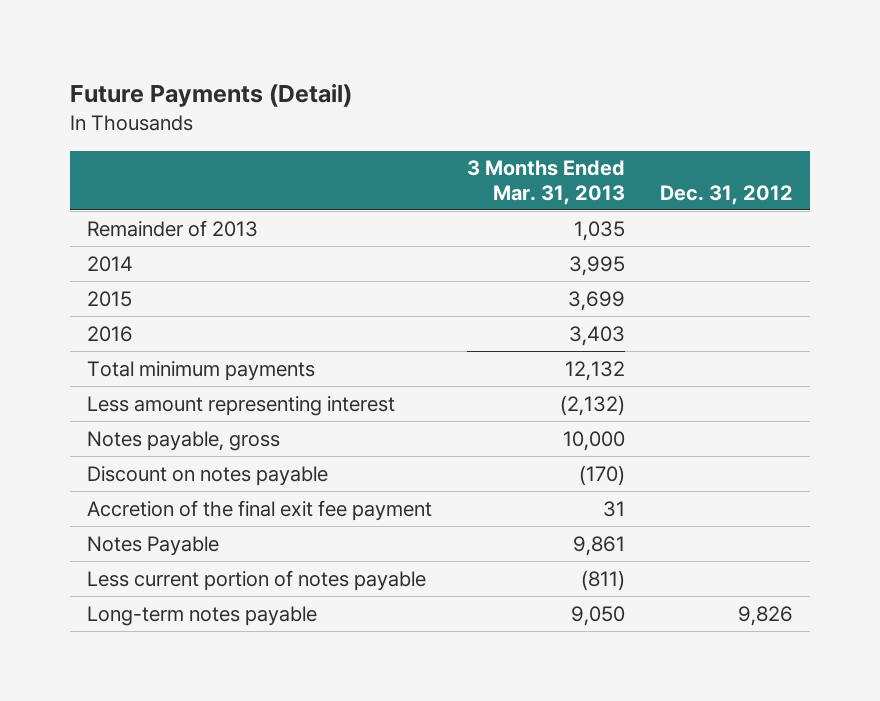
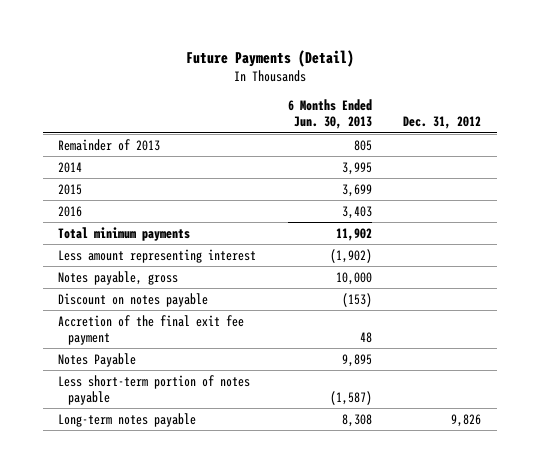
[467,160,626,205] 3 Months Ended Mar. 31, 2013 -> none
none -> [287,99,372,130] 6 Months Ended Jun. 30, 2013
[87,569,427,591] Less current portion of notes payable -> [58,374,251,405] Less short-term portion of notes payable

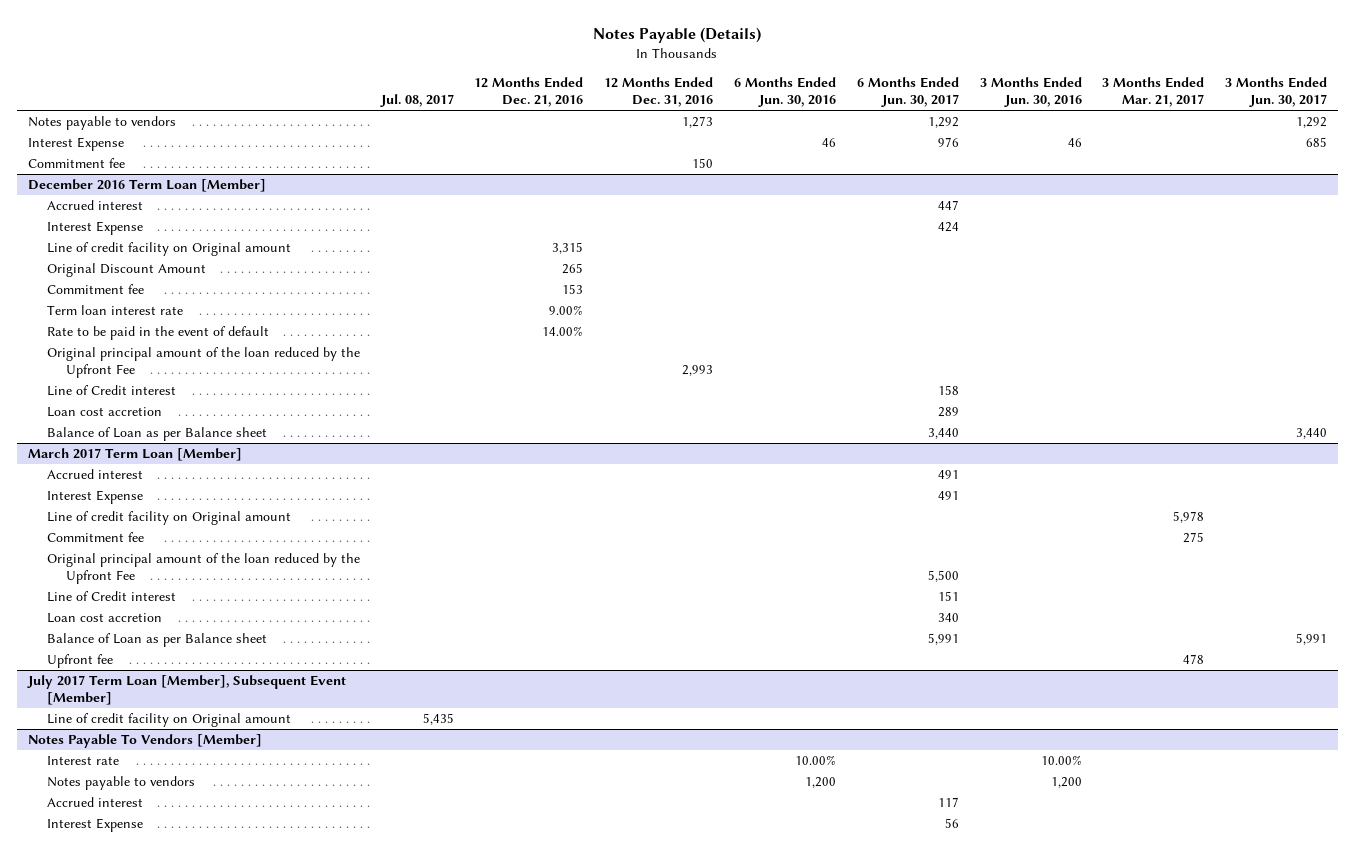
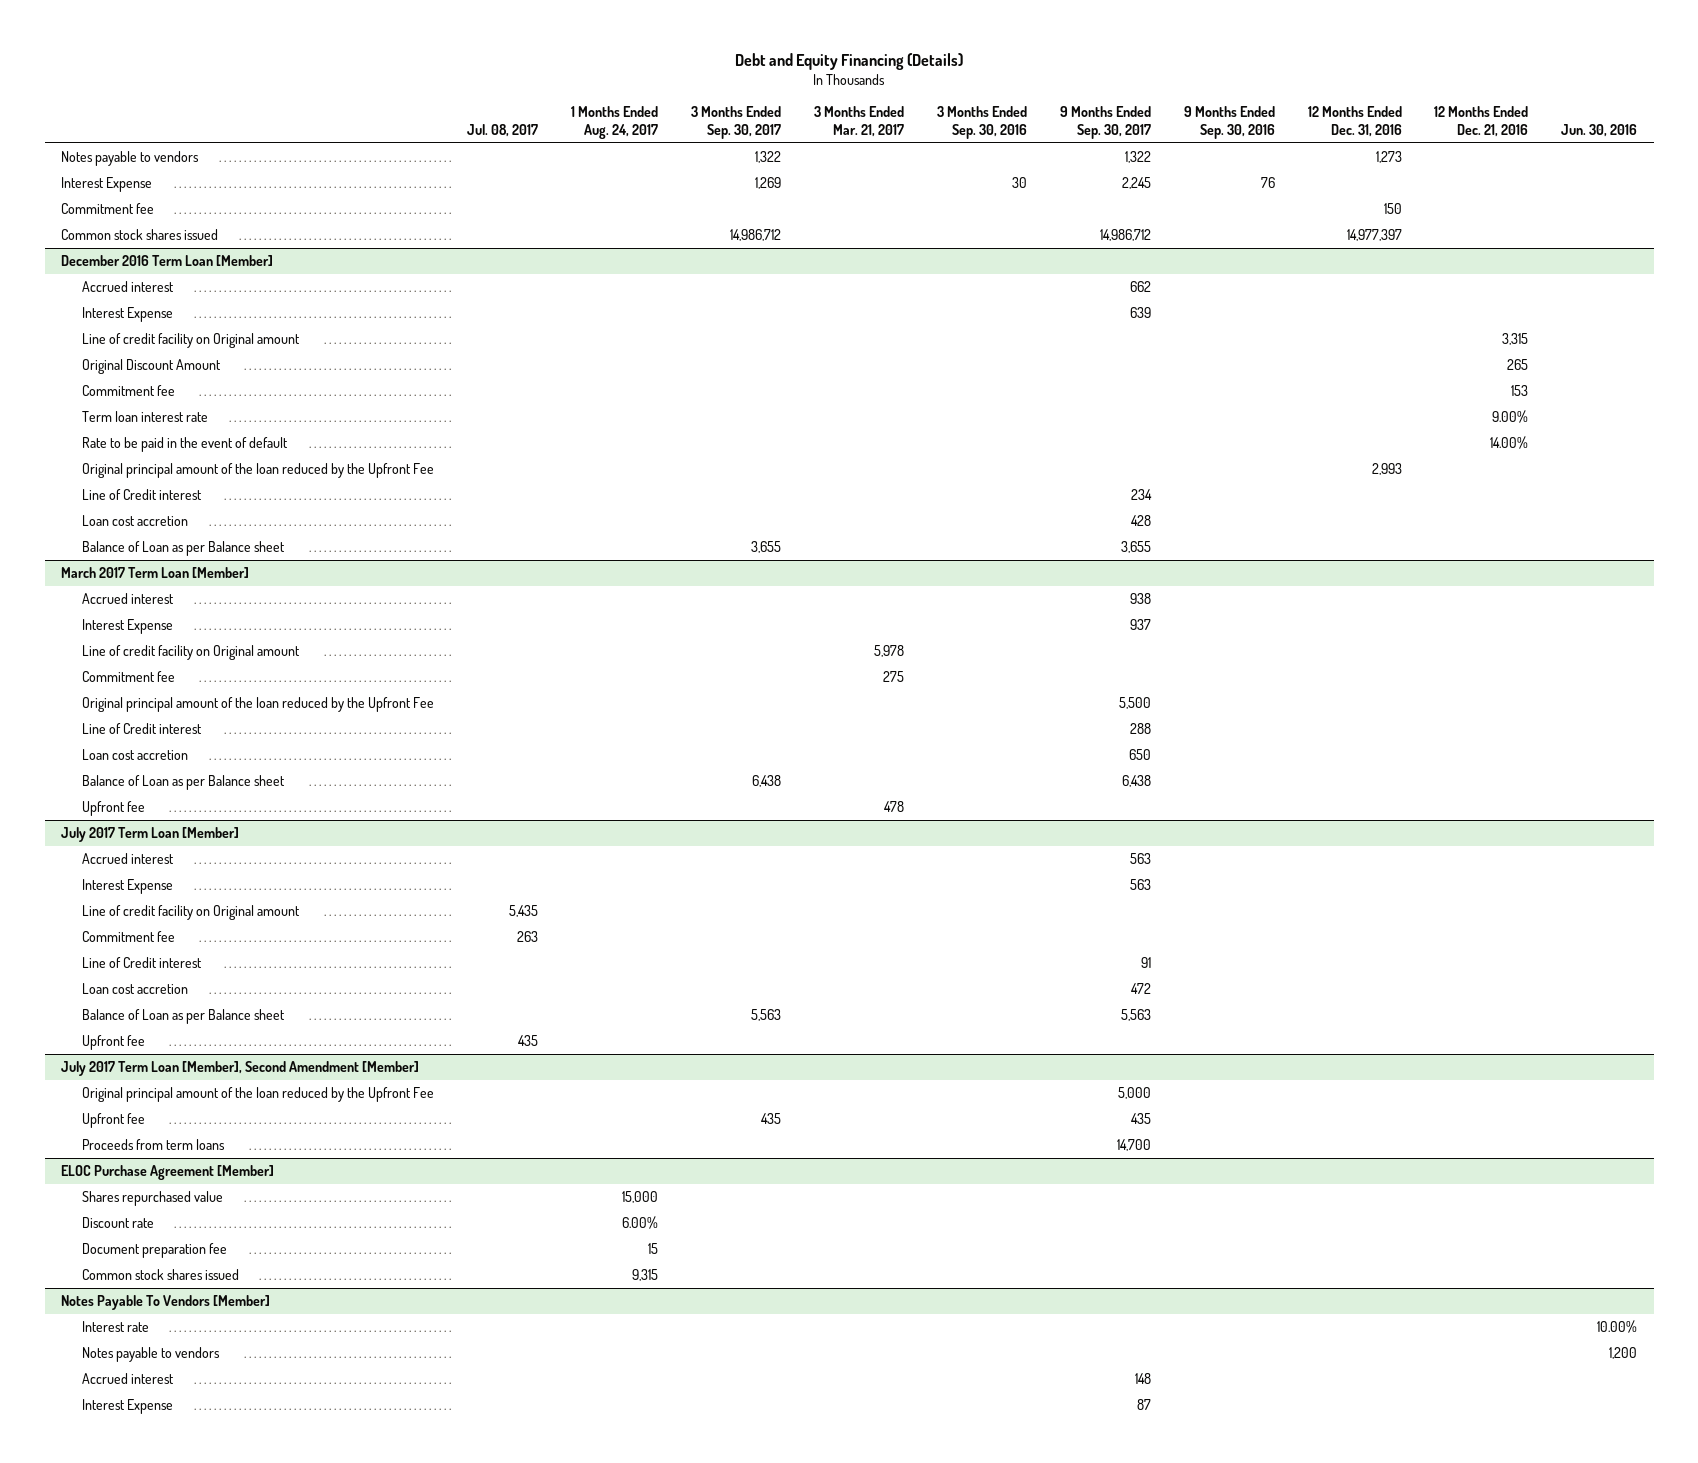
[593,27,762,44] Notes Payable (Details) -> [735,53,964,71] Debt and Equity Financing (Details)
[733,77,836,108] 6 Months Ended Jun. 30, 2016 -> none
[856,77,959,108] 6 Months Ended Jun. 30, 2017 -> none
[979,77,1082,108] 3 Months Ended Jun. 30, 2016 -> none
[1225,77,1328,108] 3 Months Ended Jun. 30, 2017 -> none
none -> [571,106,659,140] 1 Months Ended Aug. 24, 2017
none -> [690,106,781,140] 3 Months Ended Sep. 30, 2017
none -> [936,106,1027,140] 3 Months Ended Sep. 30, 2016
none -> [1059,106,1151,140] 9 Months Ended Sep. 30, 2017
none -> [1183,106,1275,140] 9 Months Ended Sep. 30, 2016
none -> [1561,124,1638,138] Jun. 30, 2016
none -> [61,228,219,240] Common stock shares issued
[26,675,346,706] July 2017 Term Loan [Member], Subsequent Event [Member] -> [61,826,240,842] July 2017 Term Loan [Member]
none -> [82,852,175,864] Accrued interest
none -> [82,878,174,894] Interest Expense
none -> [82,930,176,942] Commitment fee
none -> [82,956,203,968] Line of Credit interest
none -> [82,982,189,994] Loan cost accretion
none -> [82,1008,286,1024] Balance of Loan as per Balance sheet
none -> [82,1034,146,1050] Upfront fee
none -> [61,1060,420,1076] July 2017 Term Loan [Member], Second Amendment [Member]
none -> [82,1086,435,1102] Original principal amount of the loan reduced by the Upfront Fee
none -> [82,1112,146,1128] Upfront fee
none -> [82,1138,226,1150] Proceeds from term loans
none -> [61,1164,275,1180] ELOC Purchase Agreement [Member]
none -> [82,1190,224,1206] Shares repurchased value
none -> [82,1216,155,1228] Discount rate
none -> [82,1242,228,1258] Document preparation fee
none -> [82,1268,240,1280] Common stock shares issued

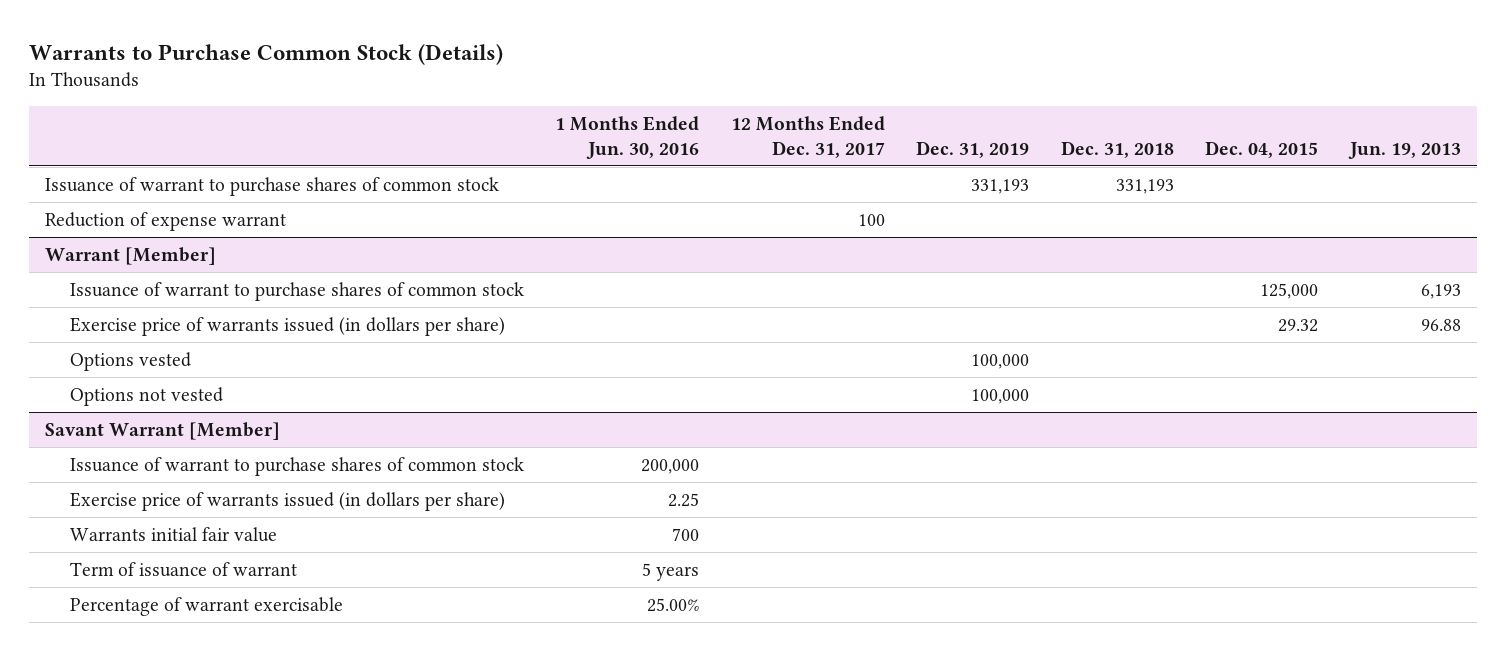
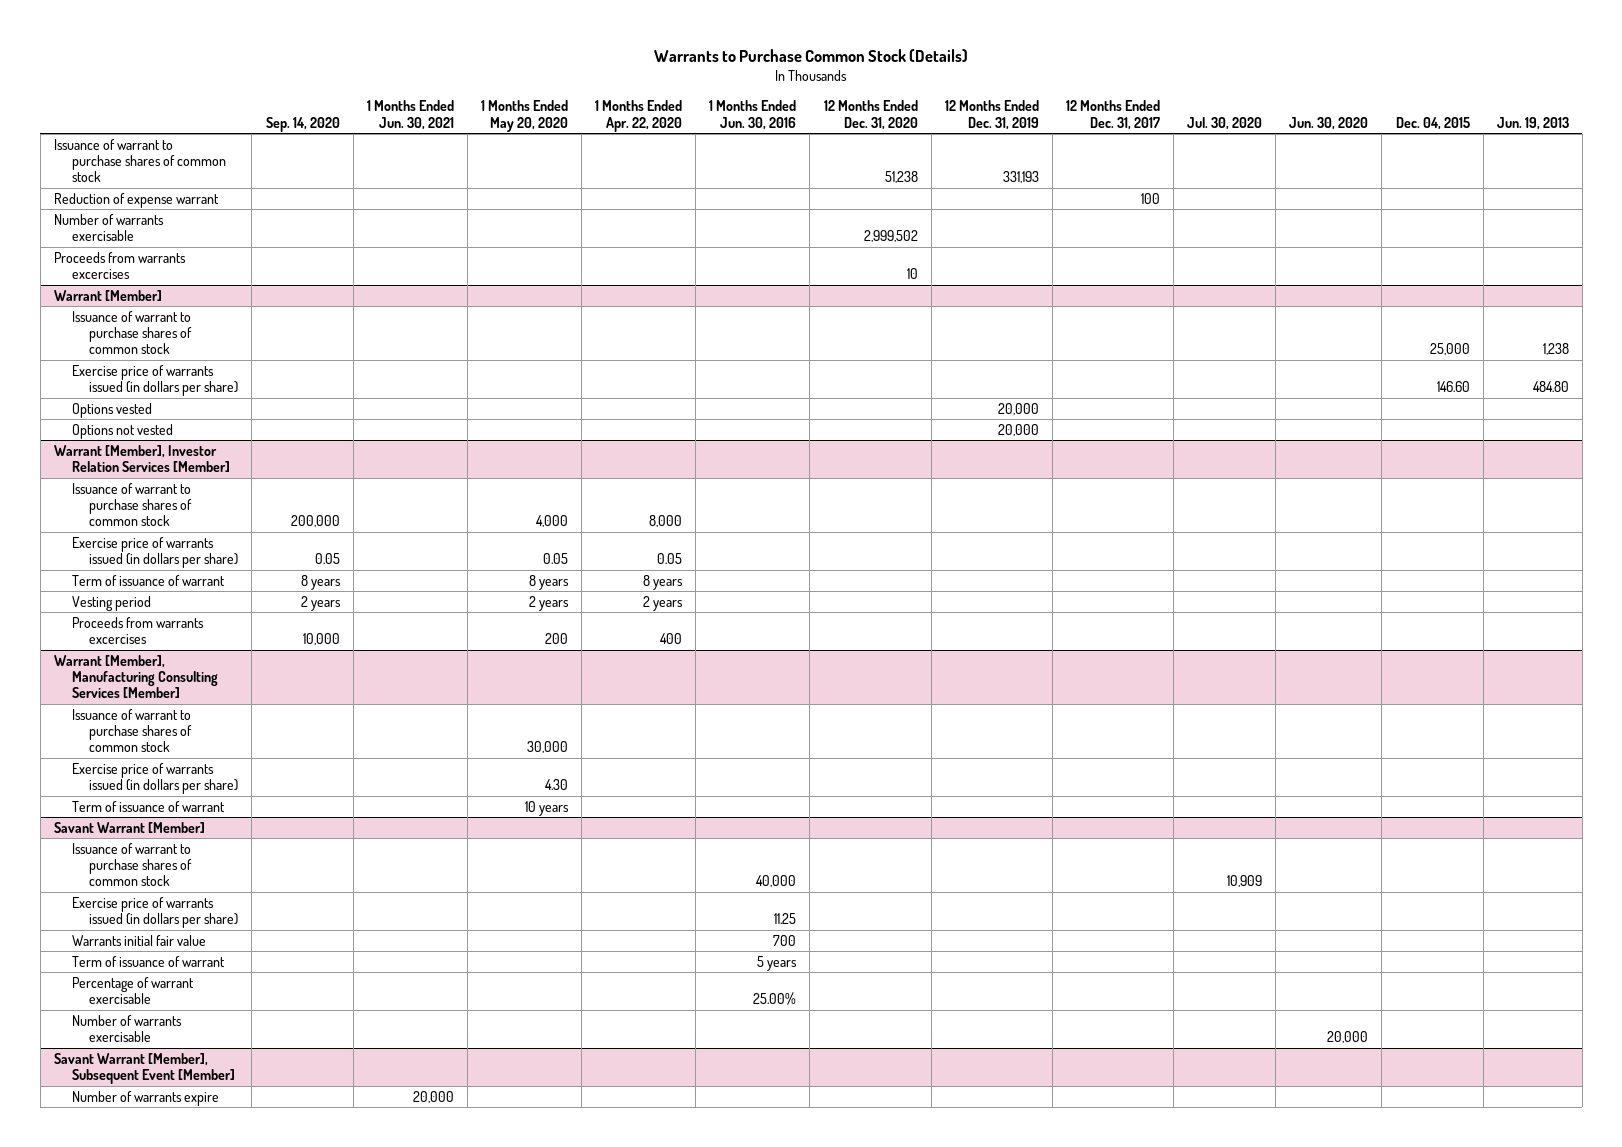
[916,141,1030,159] Dec. 31, 2019 -> none
[1060,141,1174,159] Dec. 31, 2018 -> none
none -> [265,116,340,132] Sep. 14, 2020
none -> [366,100,454,130] 1 Months Ended Jun. 30, 2021
none -> [480,100,568,132] 1 Months Ended May 20, 2020
none -> [595,100,683,132] 1 Months Ended Apr. 22, 2020
none -> [823,100,918,130] 12 Months Ended Dec. 31, 2020
none -> [944,100,1039,130] 12 Months Ended Dec. 31, 2019
none -> [1187,116,1263,130] Jul. 30, 2020
none -> [1289,116,1369,130] Jun. 30, 2020
none -> [53,213,164,242] Number of warrants exercisable
none -> [53,251,186,280] Proceeds from warrants excercises
[1260,282,1319,299] 125,000 -> [1429,343,1470,356] 25,000
[1420,283,1461,299] 6,193 -> [1542,343,1569,356] 1,238
[1278,318,1319,332] 29.32 -> [1436,381,1470,393] 146.60
[1420,318,1461,331] 96.88 -> [1532,381,1569,393] 484.80
none -> [53,444,230,473] Warrant [Member], Investor Relation Services [Member]
none -> [71,482,193,527] Issuance of warrant to purchase shares of common stock
none -> [71,536,239,569] Exercise price of warrants issued (in dollars per share)
none -> [71,574,225,586] Term of issuance of warrant
none -> [71,595,151,611] Vesting period
none -> [71,616,204,645] Proceeds from warrants excercises
none -> [53,654,218,699] Warrant [Member], Manufacturing Consulting Services [Member]
none -> [71,708,193,753] Issuance of warrant to purchase shares of common stock
none -> [71,762,239,795] Exercise price of warrants issued (in dollars per share)
none -> [71,800,225,812] Term of issuance of warrant
[641,458,700,474] 200,000 -> [756,875,797,888] 40,000
[668,492,700,507] 2.25 -> [774,913,797,925] 11.25
none -> [71,1014,182,1043] Number of warrants exercisable
none -> [53,1052,235,1085] Savant Warrant [Member], Subsequent Event [Member]
none -> [71,1090,219,1106] Number of warrants expire

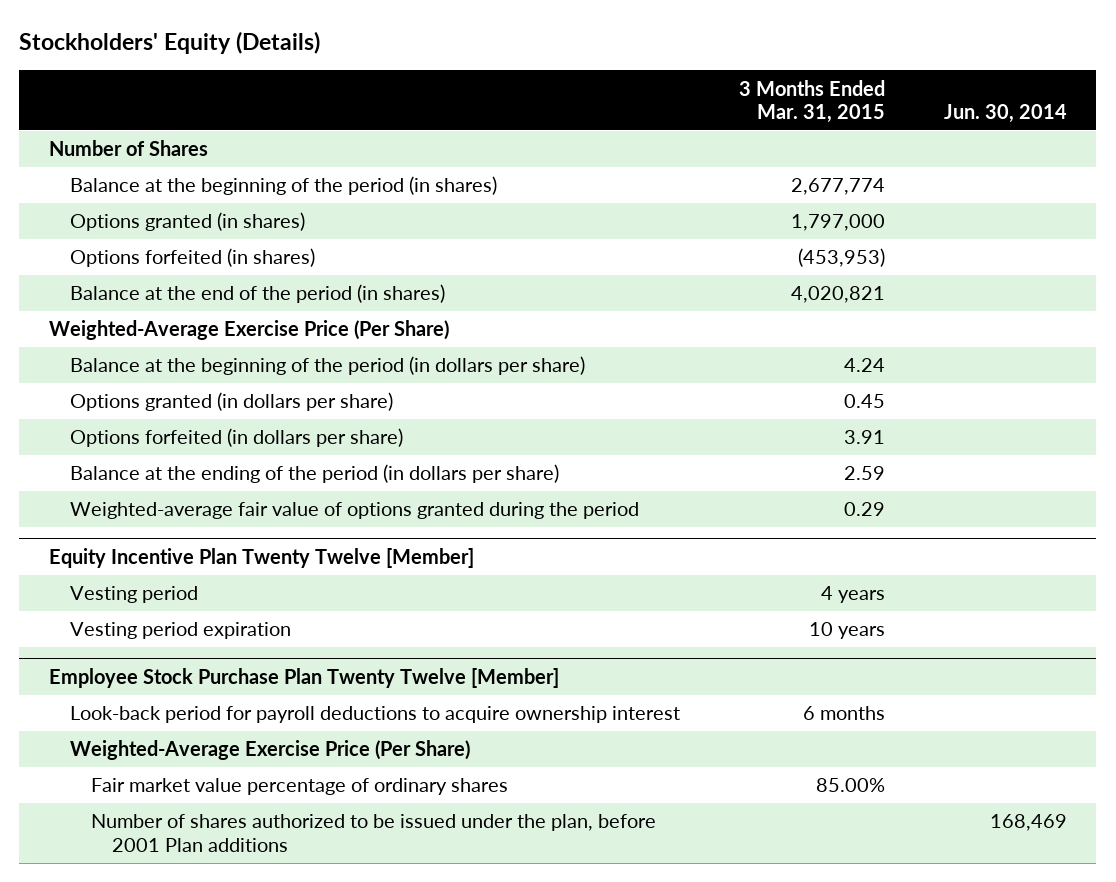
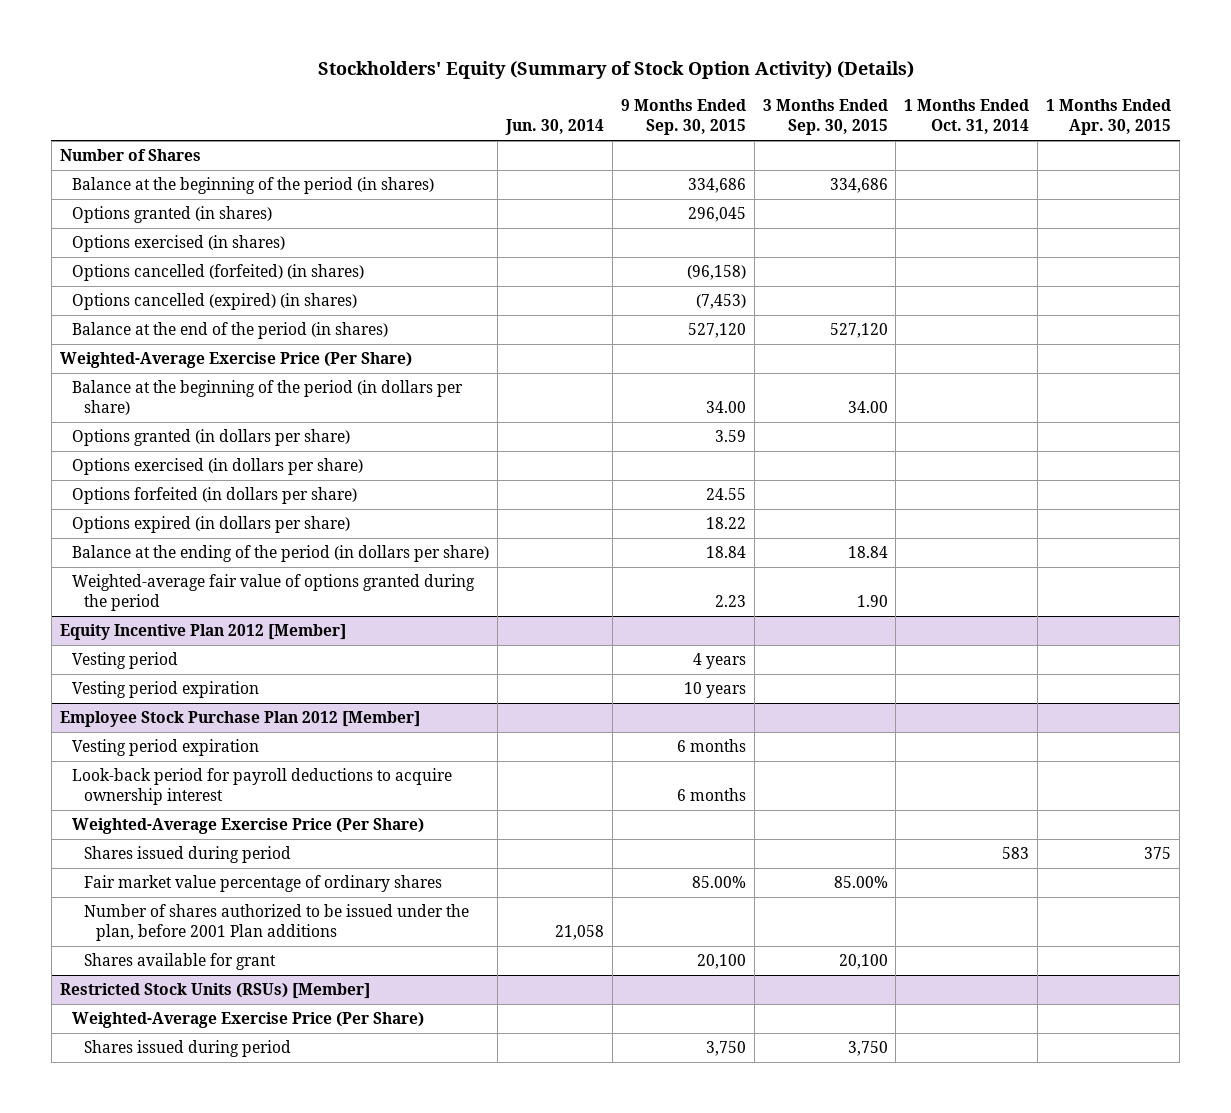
[19,31,321,55] Stockholders' Equity (Details) -> [317,61,914,80] Stockholders' Equity (Summary of Stock Option Activity) (Details)
[738,79,885,123] 3 Months Ended Mar. 31, 2015 -> none
none -> [620,99,746,136] 9 Months Ended Sep. 30, 2015
none -> [762,99,888,136] 3 Months Ended Sep. 30, 2015
none -> [904,99,1030,135] 1 Months Ended Oct. 31, 2014
none -> [1046,99,1172,136] 1 Months Ended Apr. 30, 2015
none -> [71,235,285,253] Options exercised (in shares)
[69,248,315,268] Options forfeited (in shares) -> [71,264,364,282] Options cancelled (forfeited) (in shares)
none -> [71,293,357,311] Options cancelled (expired) (in shares)
none -> [71,458,363,476] Options exercised (in dollars per share)
none -> [71,516,350,534] Options expired (in dollars per share)
[48,547,474,568] Equity Incentive Plan Twenty Twelve [Member] -> [59,624,346,641] Equity Incentive Plan 2012 [Member]
[48,667,559,688] Employee Stock Purchase Plan Twenty Twelve [Member] -> [59,711,420,728] Employee Stock Purchase Plan 2012 [Member]
none -> [71,739,259,757] Vesting period expiration
none -> [83,846,291,864] Shares issued during period
[989,814,1067,832] 168,469 -> [554,925,604,941] 21,058
none -> [83,953,276,971] Shares available for grant
none -> [59,983,370,1000] Restricted Stock Units (RSUs) [Member]
none -> [71,1012,424,1029] Weighted-Average Exercise Price (Per Share)
none -> [83,1040,291,1058] Shares issued during period

